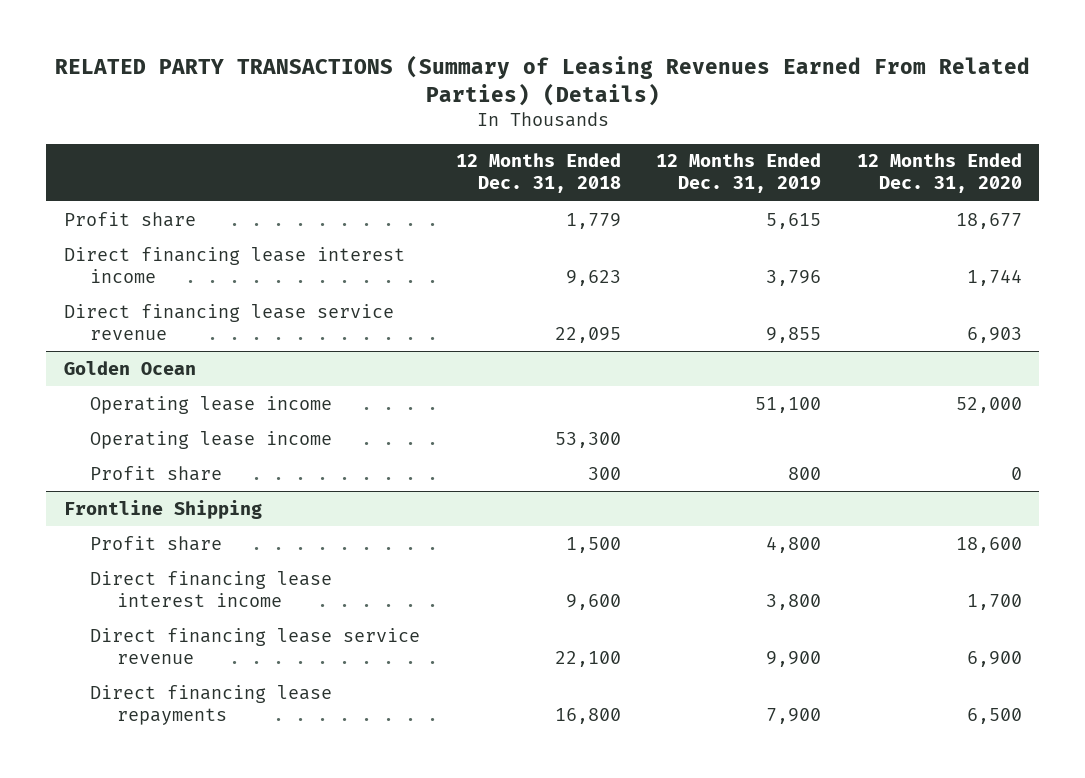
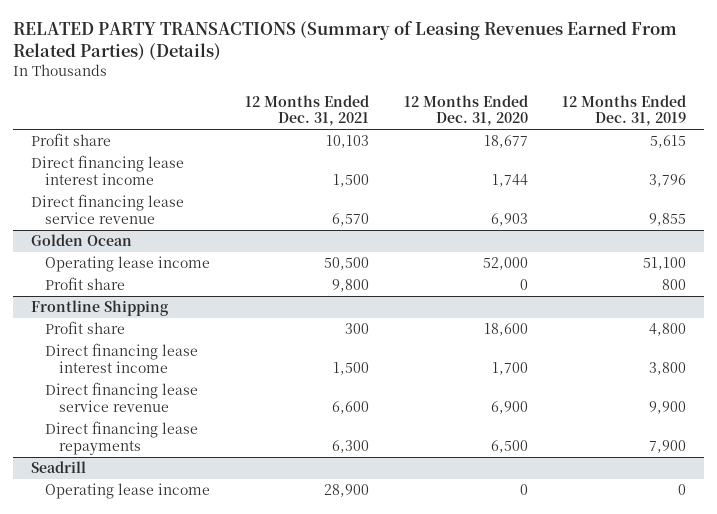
[455,153,621,194] 12 Months Ended Dec. 31, 2018 -> none
none -> [244,94,369,127] 12 Months Ended Dec. 31, 2021
[90,430,333,449] Operating lease income -> none
none -> [30,461,86,474] Seadrill
none -> [44,483,210,500] Operating lease income

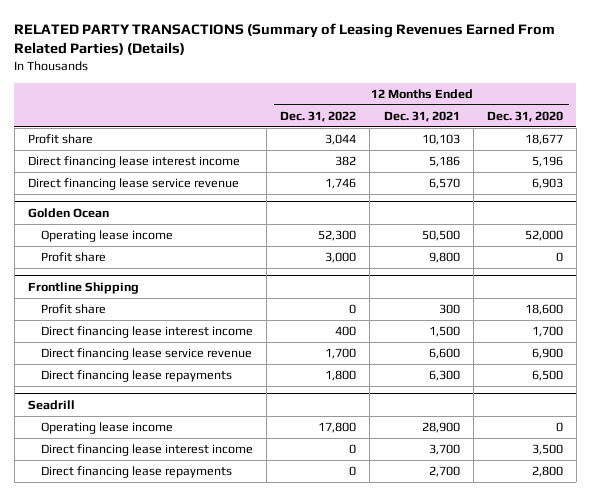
[562,94,687,127] 12 Months Ended Dec. 31, 2019 -> none
none -> [280,110,357,122] Dec. 31, 2022
[332,173,369,187] 1,500 -> [428,156,460,168] 5,186
[491,173,528,187] 1,744 -> [531,156,563,168] 5,196
none -> [41,444,254,457] Direct financing lease interest income
none -> [41,466,233,479] Direct financing lease repayments

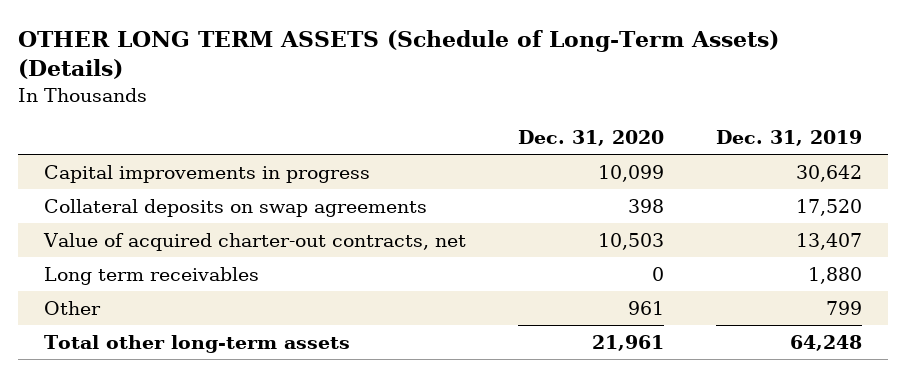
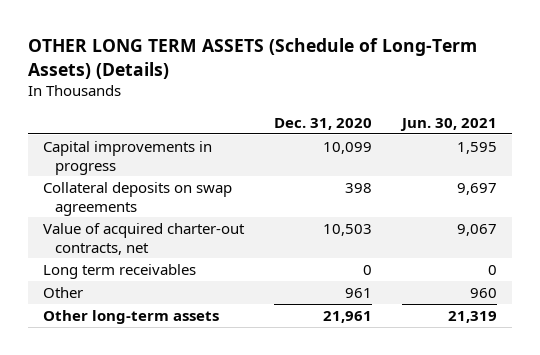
[715,130,862,147] Dec. 31, 2019 -> none
none -> [400,117,498,131] Jun. 30, 2021
[44,334,351,353] Total other long-term assets -> [43,309,220,324] Other long-term assets

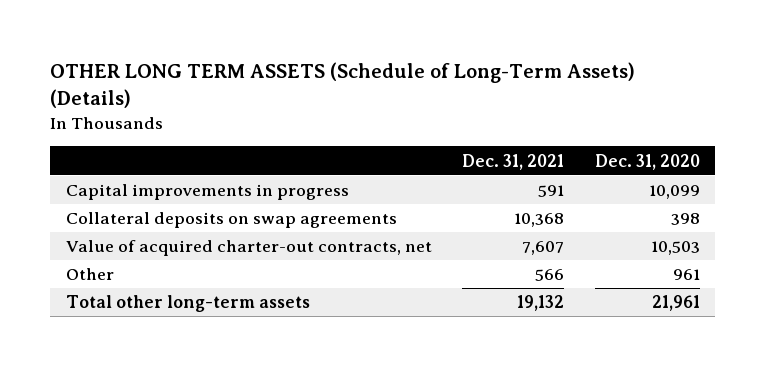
[400,117,498,131] Jun. 30, 2021 -> none
none -> [462,153,565,170] Dec. 31, 2021
[43,263,197,279] Long term receivables -> none
[43,309,220,324] Other long-term assets -> [65,295,310,313] Total other long-term assets

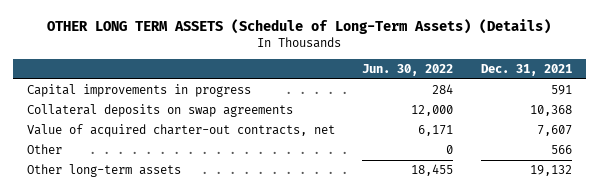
[595,153,701,170] Dec. 31, 2020 -> none
none -> [362,63,454,76] Jun. 30, 2022
[65,295,310,313] Total other long-term assets -> [26,163,181,177] Other long-term assets

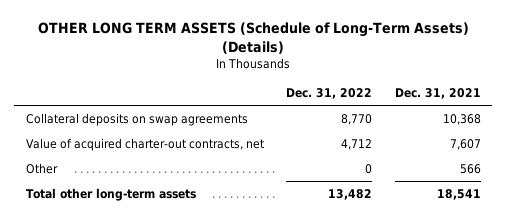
[362,63,454,76] Jun. 30, 2022 -> none
none -> [286,88,373,100] Dec. 31, 2022
[26,83,251,97] Capital improvements in progress -> none
[26,163,181,177] Other long-term assets -> [25,187,196,201] Total other long-term assets
[530,164,573,176] 19,132 -> [436,188,481,200] 18,541

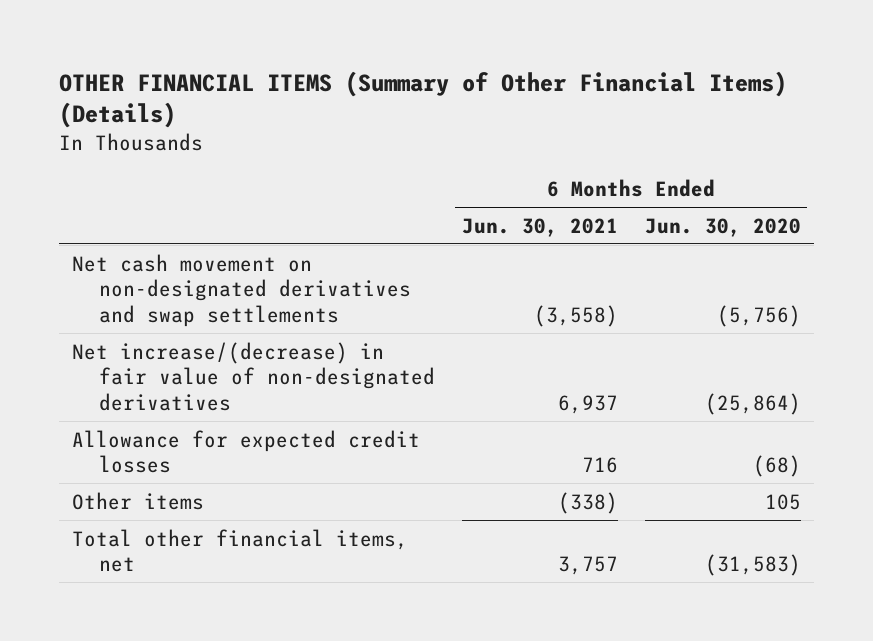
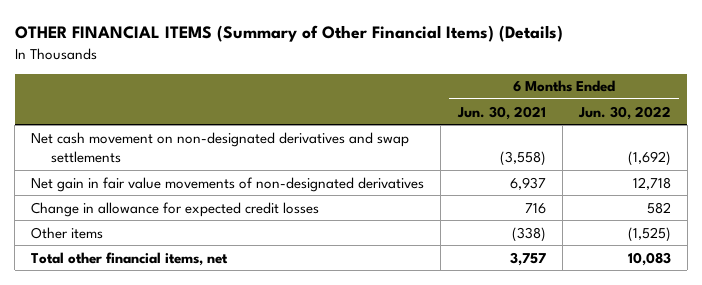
[644,217,801,237] Jun. 30, 2020 -> none
none -> [577,105,671,120] Jun. 30, 2022
[72,341,435,411] Net increase/(decrease) in fair value of non-designated derivatives -> [31,176,425,192] Net gain in fair value movements of non-designated derivatives
[72,429,421,474] Allowance for expected credit losses -> [31,201,320,217] Change in allowance for expected credit losses

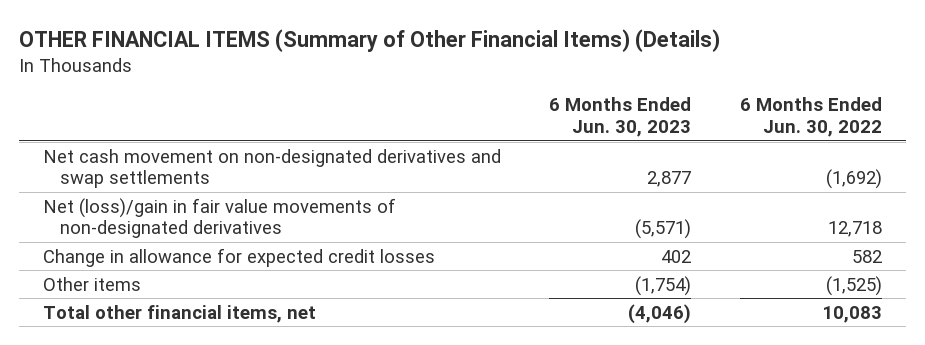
[456,105,546,120] Jun. 30, 2021 -> none
none -> [549,97,692,138] 6 Months Ended Jun. 30, 2023
[31,176,425,192] Net gain in fair value movements of non-designated derivatives -> [42,197,396,239] Net (loss)/gain in fair value movements of non-designated derivatives

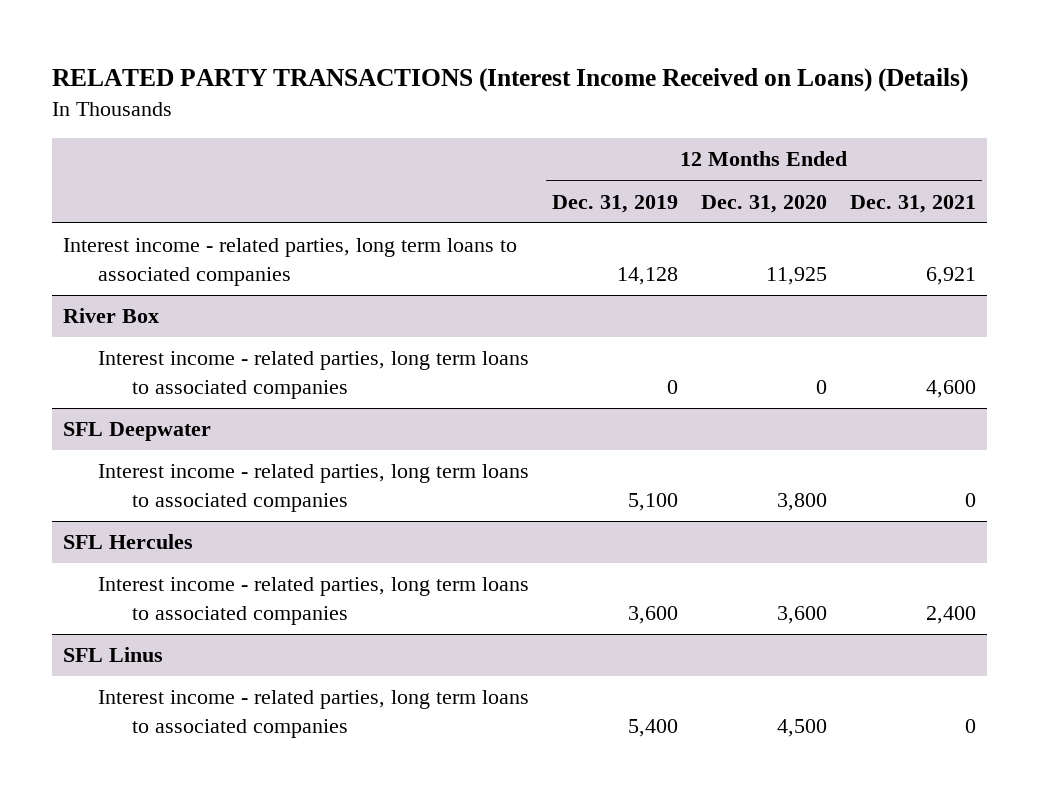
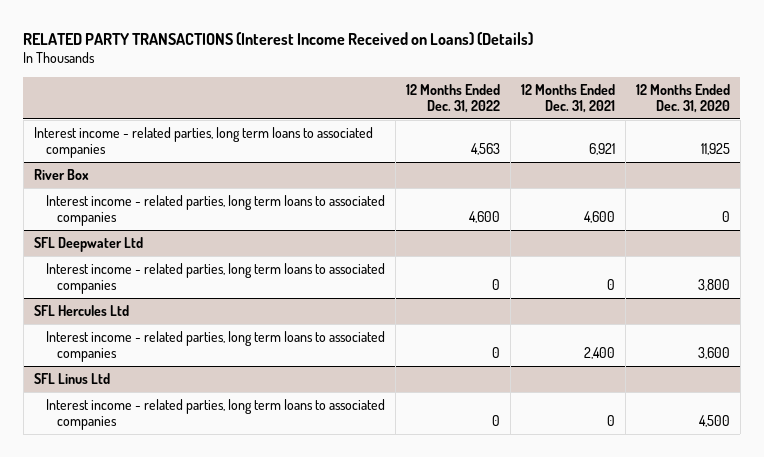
[551,194,678,213] Dec. 31, 2019 -> none
none -> [405,84,500,114] 12 Months Ended Dec. 31, 2022
[63,422,212,442] SFL Deepwater -> [33,236,143,252] SFL Deepwater Ltd
[63,534,194,550] SFL Hercules -> [33,304,129,316] SFL Hercules Ltd
[63,647,164,663] SFL Linus -> [33,372,110,384] SFL Linus Ltd

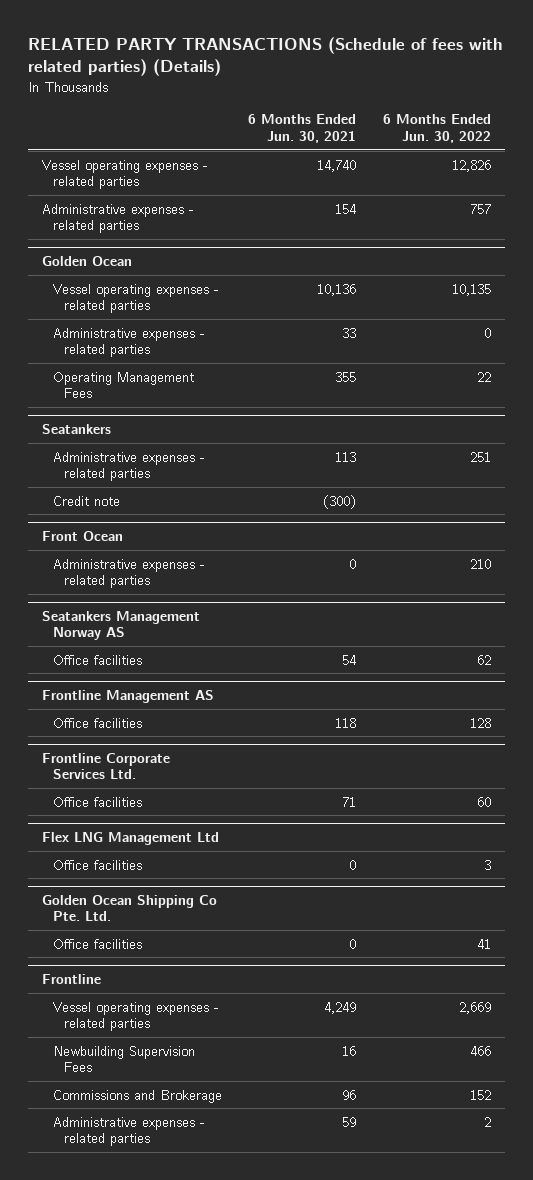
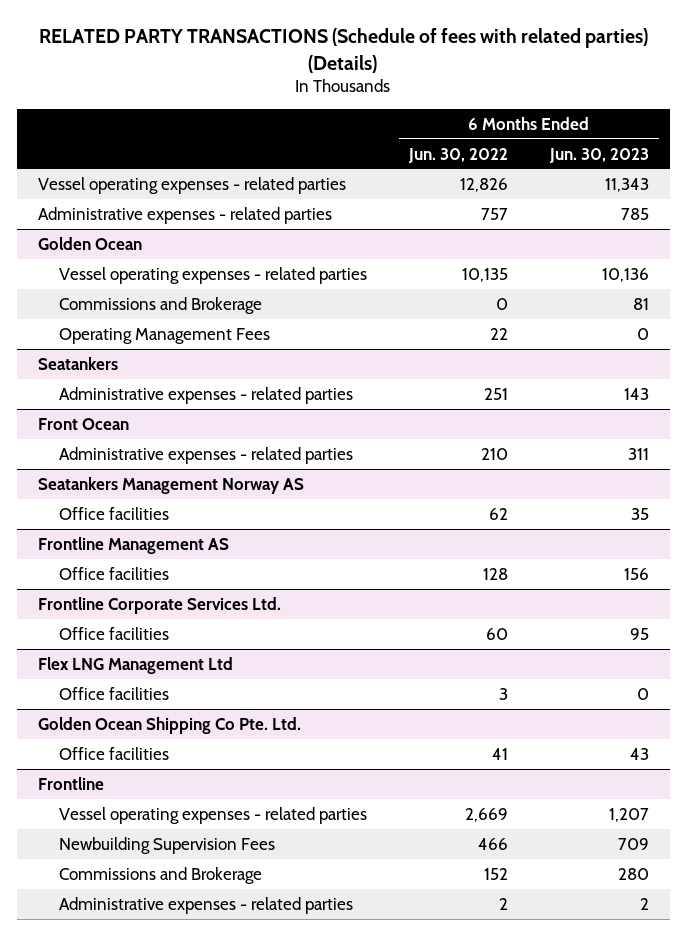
[248,114,357,143] 6 Months Ended Jun. 30, 2021 -> none
none -> [548,147,649,163] Jun. 30, 2023
[52,327,205,358] Administrative expenses - related parties -> none
none -> [59,296,263,314] Commissions and Brokerage
[52,495,120,506] Credit note -> none

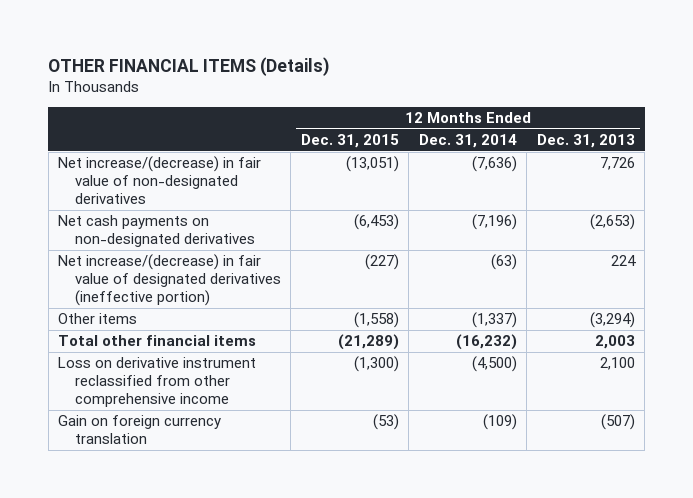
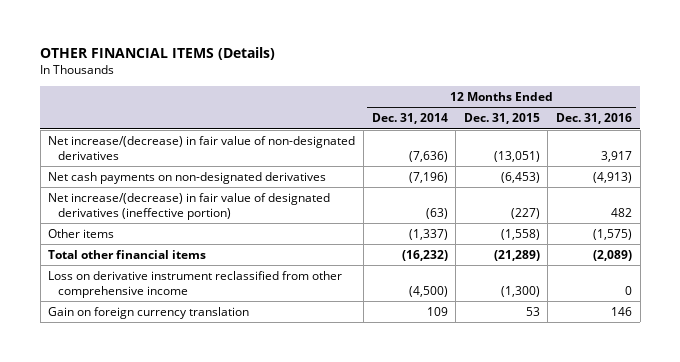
[536,134,635,149] Dec. 31, 2013 -> none
none -> [555,113,632,125] Dec. 31, 2016
[372,414,399,431] (53) -> [525,306,540,316] 53
[482,414,517,431] (109) -> [426,306,448,316] 109

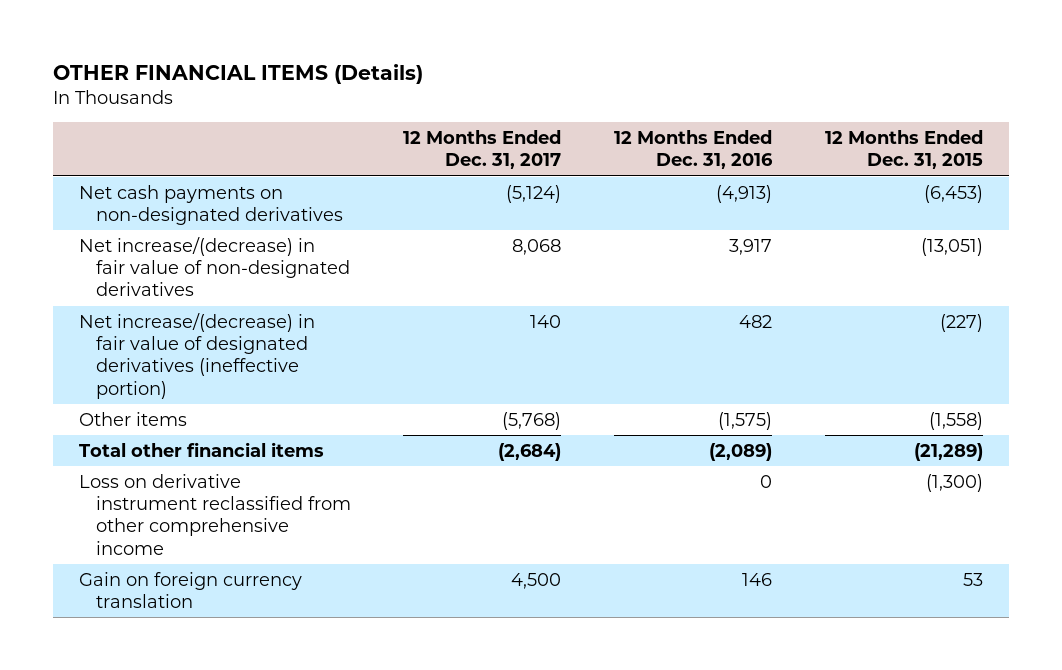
[371,113,448,125] Dec. 31, 2014 -> none
none -> [403,129,562,170] 12 Months Ended Dec. 31, 2017
[48,135,356,160] Net increase/(decrease) in fair value of non-designated derivatives -> [79,236,350,297] Net increase/(decrease) in fair value of non-designated derivatives

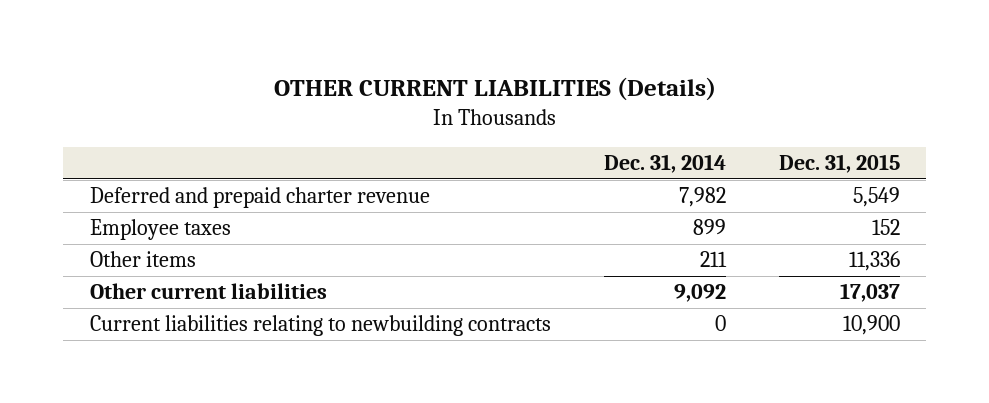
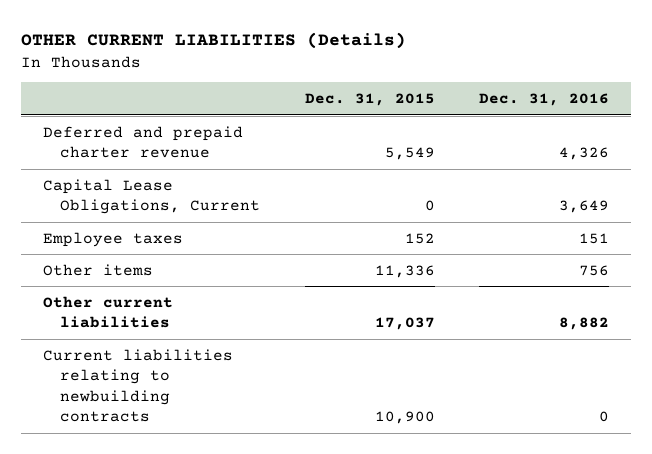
[603,154,726,174] Dec. 31, 2014 -> none
none -> [478,93,609,107] Dec. 31, 2016
none -> [42,178,261,215] Capital Lease Obligations, Current

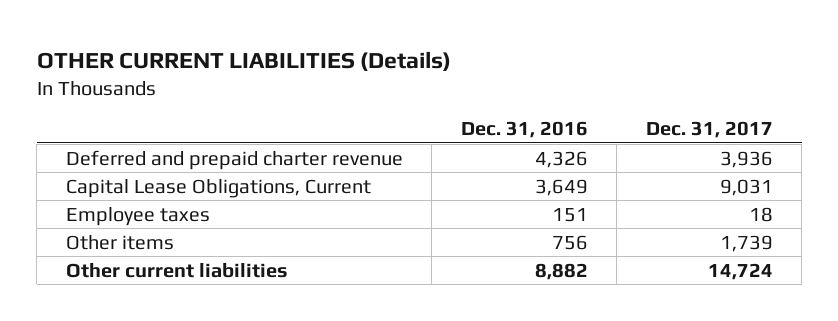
[304,93,435,107] Dec. 31, 2015 -> none
none -> [645,121,773,139] Dec. 31, 2017
[42,348,233,423] Current liabilities relating to newbuilding contracts -> none

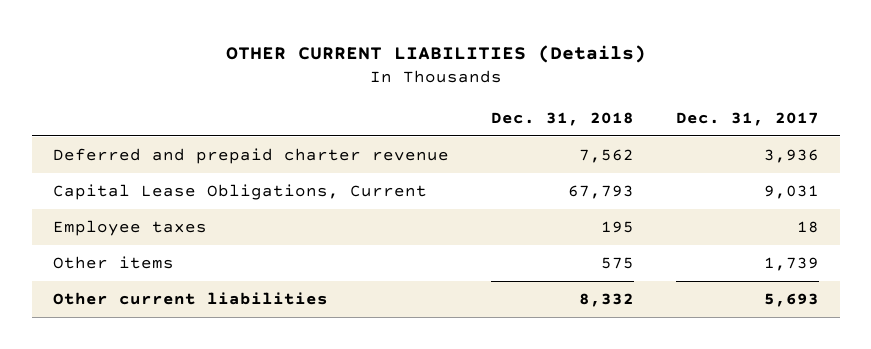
[460,121,588,139] Dec. 31, 2016 -> none
none -> [490,111,634,126] Dec. 31, 2018
[707,262,773,280] 14,724 -> [763,293,819,308] 5,693

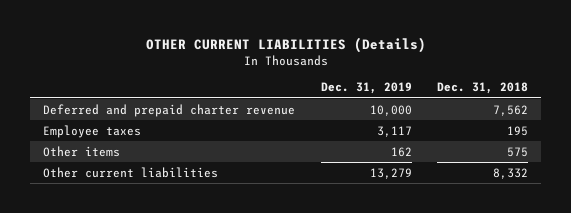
[675,111,819,126] Dec. 31, 2017 -> none
none -> [320,82,412,95] Dec. 31, 2019
[52,184,427,201] Capital Lease Obligations, Current -> none

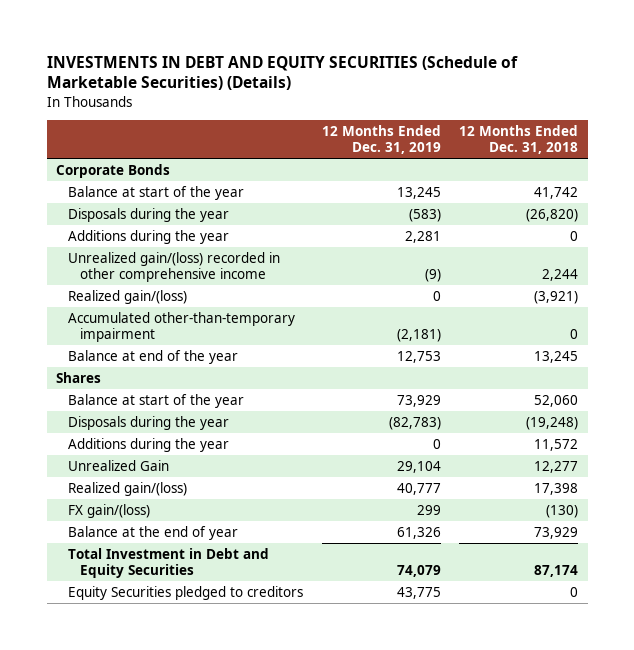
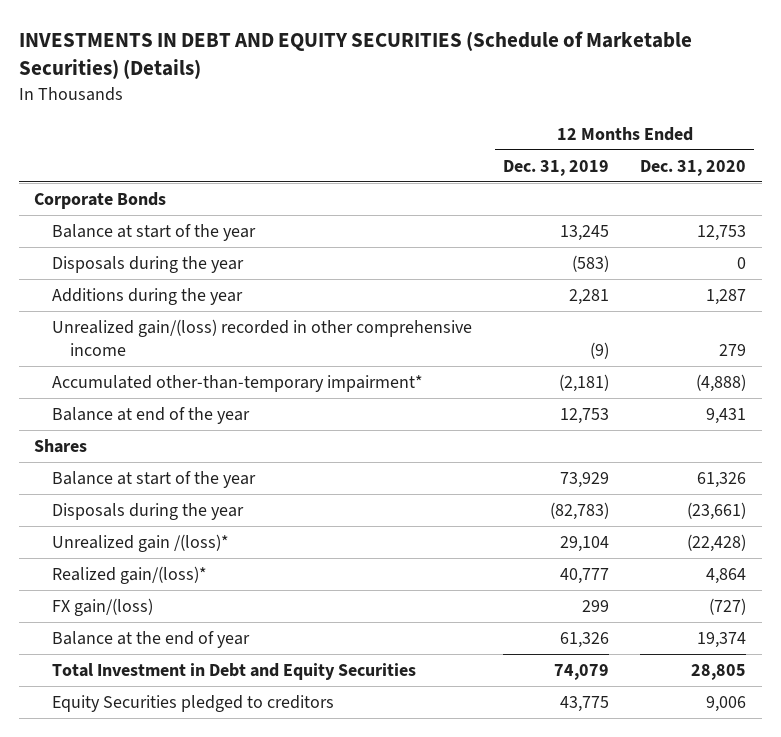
[459,125,579,155] 12 Months Ended Dec. 31, 2018 -> none
none -> [640,159,747,176] Dec. 31, 2020
[68,290,188,305] Realized gain/(loss) -> none
[68,312,296,342] Accumulated other-than-temporary impairment -> [52,374,424,392] Accumulated other-than-temporary impairment*
[68,438,230,453] Additions during the year -> none
[68,460,170,472] Unrealized Gain -> [52,533,230,552] Unrealized gain /(loss)*
[68,482,188,497] Realized gain/(loss) -> [52,565,208,584] Realized gain/(loss)*

